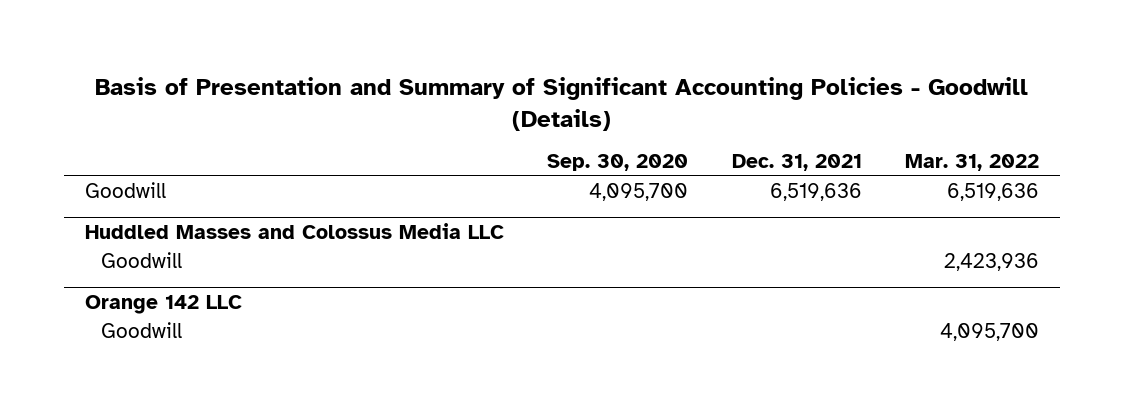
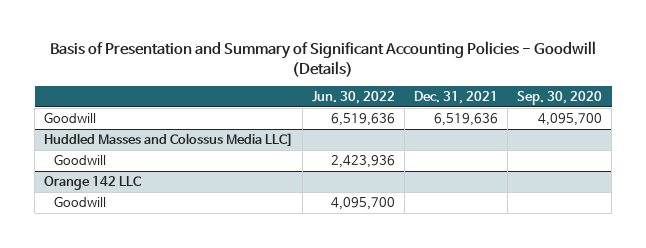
[904,154,1039,172] Mar. 31, 2022 -> none
none -> [312,90,396,104] Jun. 30, 2022
[85,223,505,240] Huddled Masses and Colossus Media LLC -> [44,132,294,147] Huddled Masses and Colossus Media LLC]

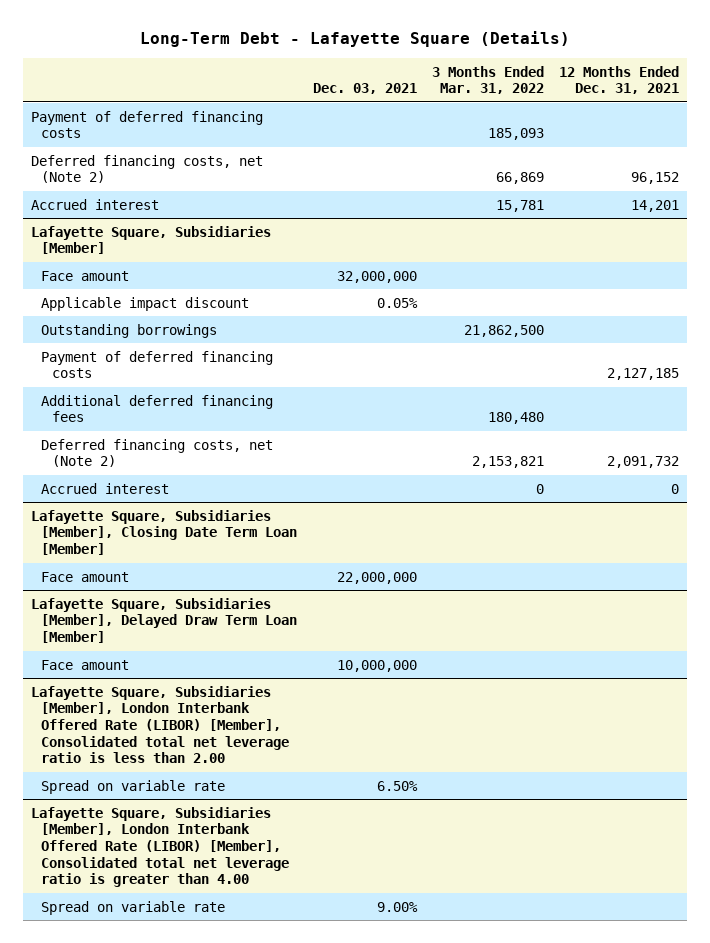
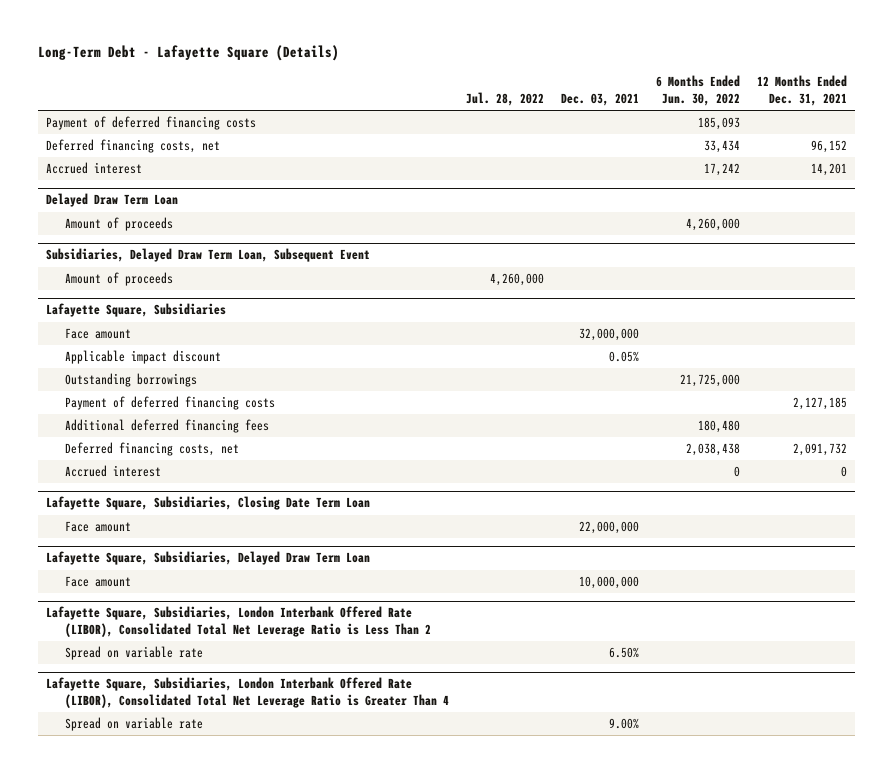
[431,65,544,95] 3 Months Ended Mar. 31, 2022 -> none
none -> [466,92,545,107] Jul. 28, 2022
none -> [656,75,741,107] 6 Months Ended Jun. 30, 2022
[30,154,263,184] Deferred financing costs, net (Note 2) -> [46,139,221,154] Deferred financing costs, net
none -> [46,193,179,208] Delayed Draw Term Loan
none -> [65,217,174,232] Amount of proceeds
none -> [46,248,371,263] Subsidiaries, Delayed Draw Term Loan, Subsequent Event
none -> [65,272,174,287] Amount of proceeds
[30,225,271,255] Lafayette Square, Subsidiaries [Member] -> [46,303,227,318] Lafayette Square, Subsidiaries
[41,438,274,468] Deferred financing costs, net (Note 2) -> [65,442,240,457] Deferred financing costs, net
[30,509,298,555] Lafayette Square, Subsidiaries [Member], Closing Date Term Loan [Member] -> [46,496,371,511] Lafayette Square, Subsidiaries, Closing Date Term Loan
[30,597,298,643] Lafayette Square, Subsidiaries [Member], Delayed Draw Term Loan [Member] -> [46,551,371,566] Lafayette Square, Subsidiaries, Delayed Draw Term Loan
[30,685,290,764] Lafayette Square, Subsidiaries [Member], London Interbank Offered Rate (LIBOR) [Member], Consolidated total net leverage ratio is less than 2.00 -> [46,606,432,638] Lafayette Square, Subsidiaries, London Interbank Offered Rate (LIBOR), Consolidated Total Net Leverage Ratio is Less Than 2
[30,806,290,888] Lafayette Square, Subsidiaries [Member], London Interbank Offered Rate (LIBOR) [Member], Consolidated total net leverage ratio is greater than 4.00 -> [46,677,450,709] Lafayette Square, Subsidiaries, London Interbank Offered Rate (LIBOR), Consolidated Total Net Leverage Ratio is Greater Than 4

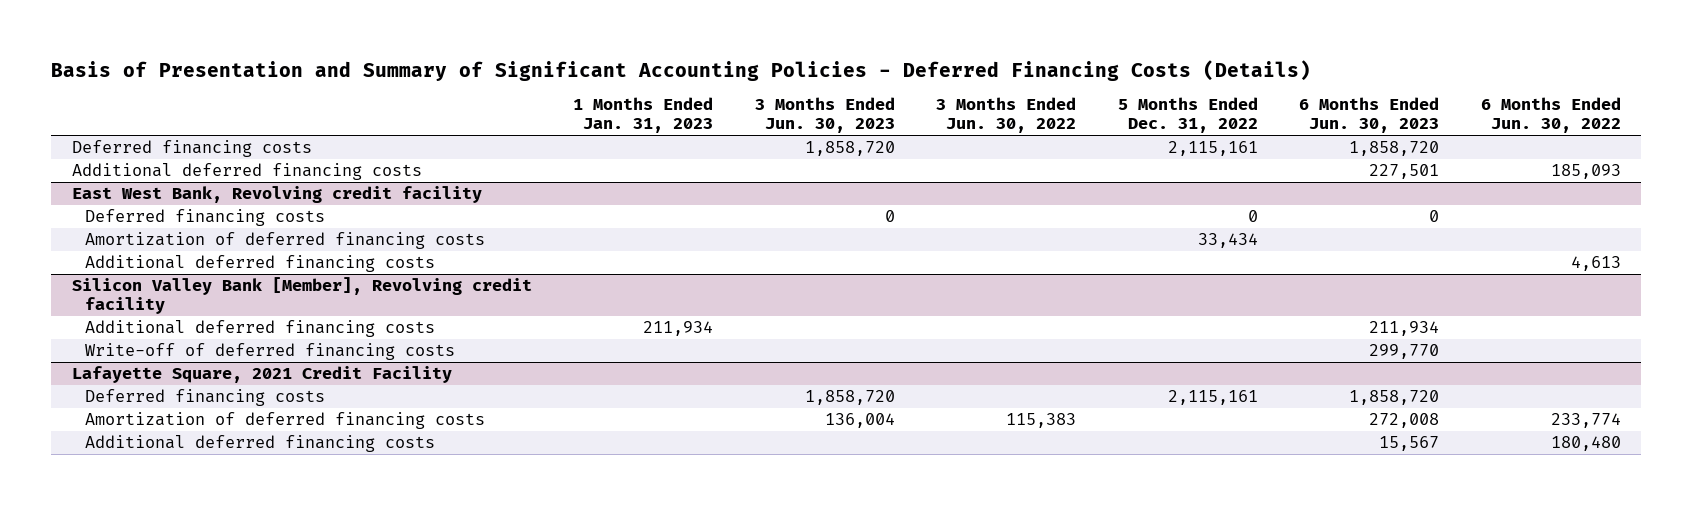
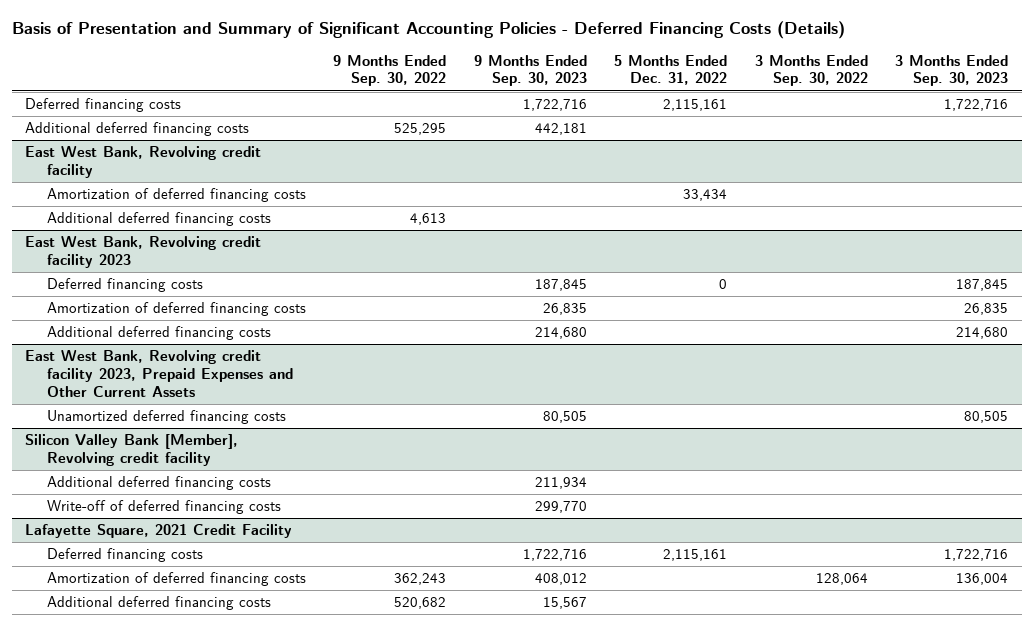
[573,97,714,134] 1 Months Ended Jan. 31, 2023 -> none
[754,97,895,134] 3 Months Ended Jun. 30, 2023 -> none
[936,97,1077,134] 3 Months Ended Jun. 30, 2022 -> none
[1299,97,1440,134] 6 Months Ended Jun. 30, 2023 -> none
[1480,97,1621,134] 6 Months Ended Jun. 30, 2022 -> none
none -> [333,54,447,87] 9 Months Ended Sep. 30, 2022
none -> [473,54,587,87] 9 Months Ended Sep. 30, 2023
none -> [754,54,868,87] 3 Months Ended Sep. 30, 2022
none -> [895,54,1009,87] 3 Months Ended Sep. 30, 2023
[84,209,325,227] Deferred financing costs -> none
none -> [25,236,262,269] East West Bank, Revolving credit facility 2023
none -> [46,278,203,293] Deferred financing costs
none -> [46,302,306,317] Amortization of deferred financing costs
none -> [46,326,271,341] Additional deferred financing costs
none -> [25,350,293,397] East West Bank, Revolving credit facility 2023, Prepaid Expenses and Other Current Assets
none -> [46,410,286,425] Unamortized deferred financing costs

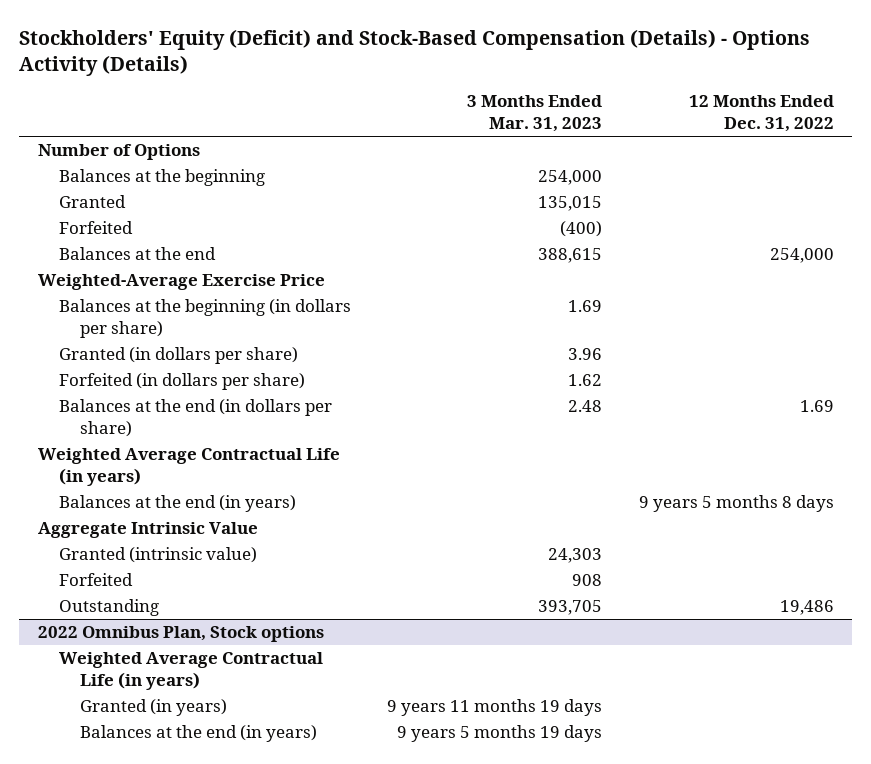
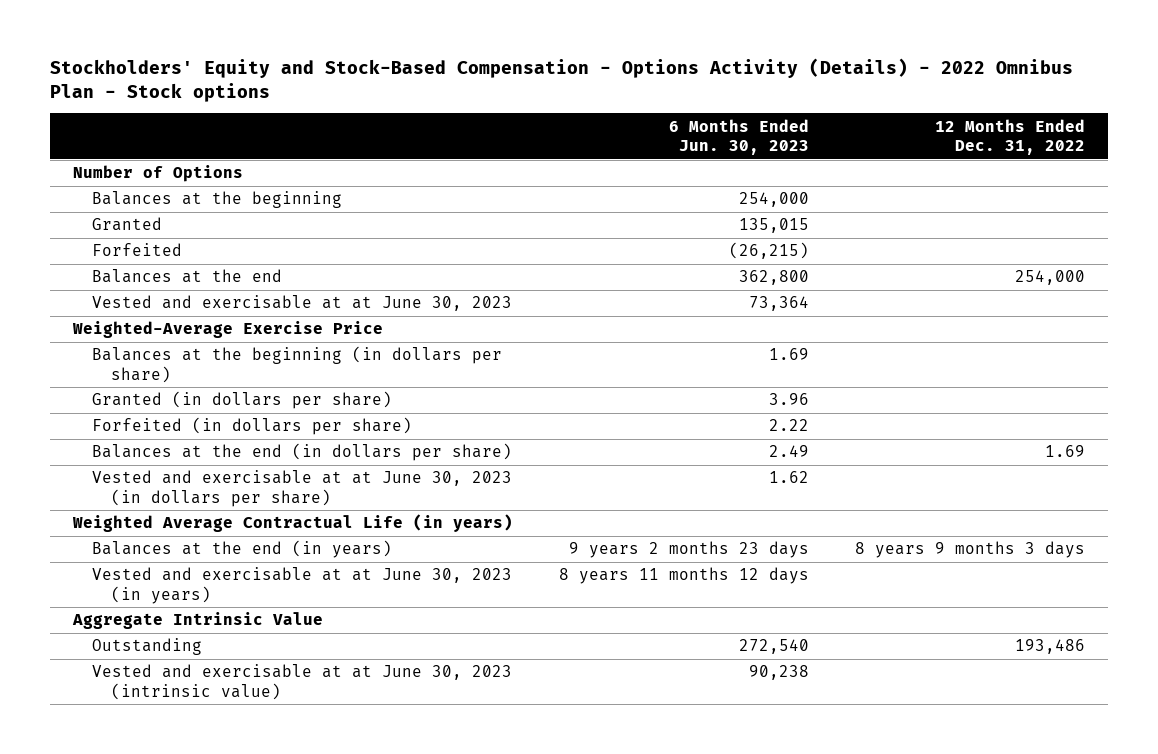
[19,29,811,77] Stockholders' Equity (Deficit) and Stock-Based Compensation (Details) - Options Activity (Details) -> [50,58,1074,103] Stockholders' Equity and Stock-Based Compensation - Options Activity (Details) - 2022 Omnibus Plan - Stock options
[467,95,603,132] 3 Months Ended Mar. 31, 2023 -> none
none -> [669,118,810,156] 6 Months Ended Jun. 30, 2023
none -> [92,295,513,312] Vested and exercisable at at June 30, 2023
none -> [92,470,513,507] Vested and exercisable at at June 30, 2023 (in dollars per share)
[638,495,834,513] 9 years 5 months 8 days -> [854,541,1085,559] 8 years 9 months 3 days
none -> [92,567,513,604] Vested and exercisable at at June 30, 2023 (in years)
[58,547,257,564] Granted (intrinsic value) -> none
[58,573,133,587] Forfeited -> none
[37,626,324,643] 2022 Omnibus Plan, Stock options -> none
[58,652,323,690] Weighted Average Contractual Life (in years) -> none
[79,699,227,717] Granted (in years) -> none
[79,725,317,743] Balances at the end (in years) -> none
[779,600,834,616] 19,486 -> [1014,639,1085,655] 193,486
none -> [92,664,513,700] Vested and exercisable at at June 30, 2023 (intrinsic value)

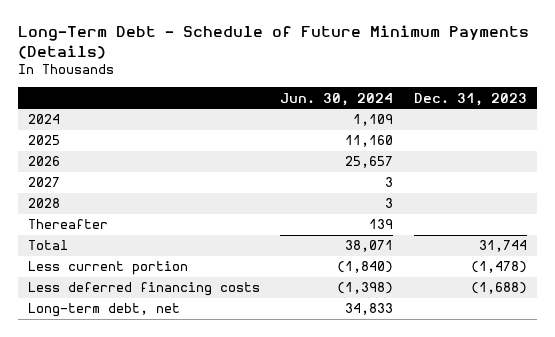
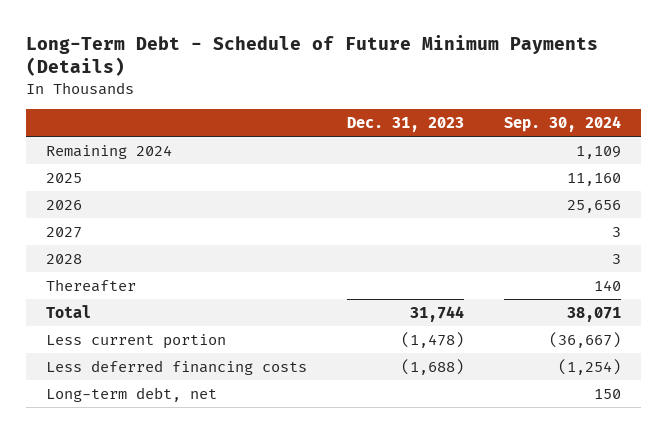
[280,92,394,106] Jun. 30, 2024 -> none
none -> [504,115,622,132] Sep. 30, 2024
[27,114,60,125] 2024 -> [46,144,173,159] Remaining 2024

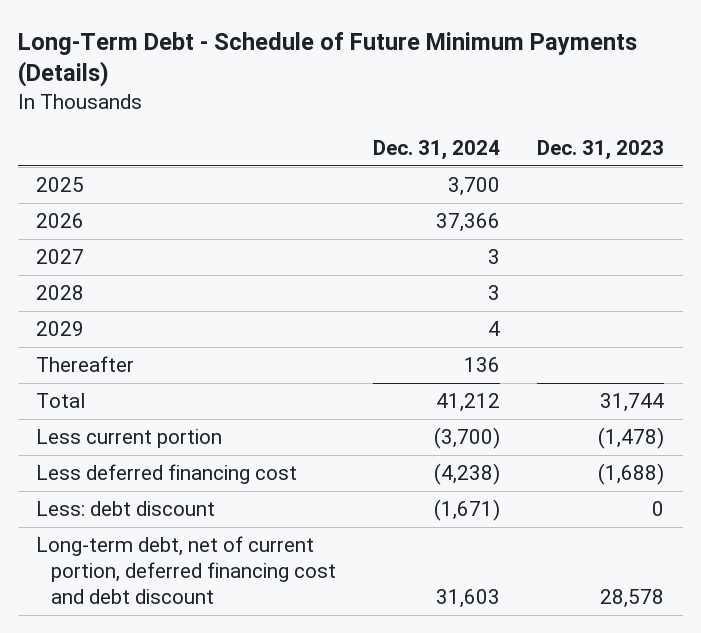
[504,115,622,132] Sep. 30, 2024 -> none
none -> [373,139,501,160] Dec. 31, 2024
[46,144,173,159] Remaining 2024 -> none
none -> [36,321,85,337] 2029
[46,386,218,402] Long-term debt, net -> none
[46,359,308,375] Less deferred financing costs -> [36,464,298,485] Less deferred financing cost
none -> [36,501,216,517] Less: debt discount
none -> [36,536,337,605] Long-term debt, net of current portion, deferred financing cost and debt discount

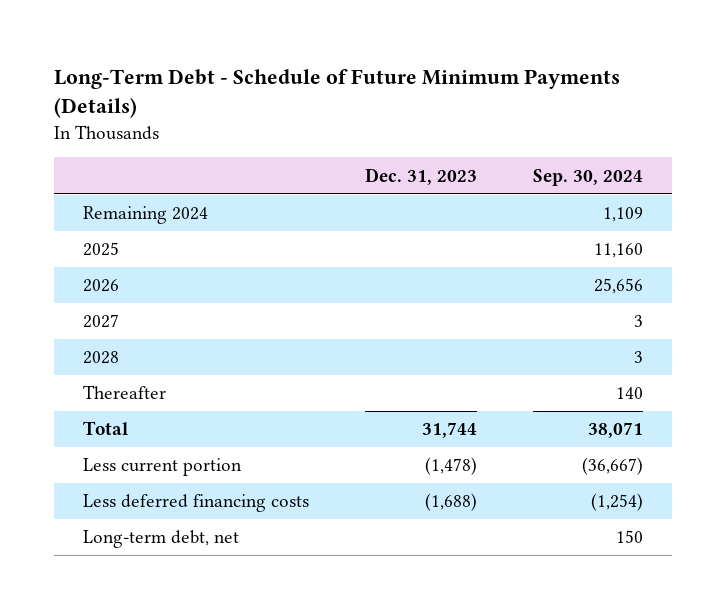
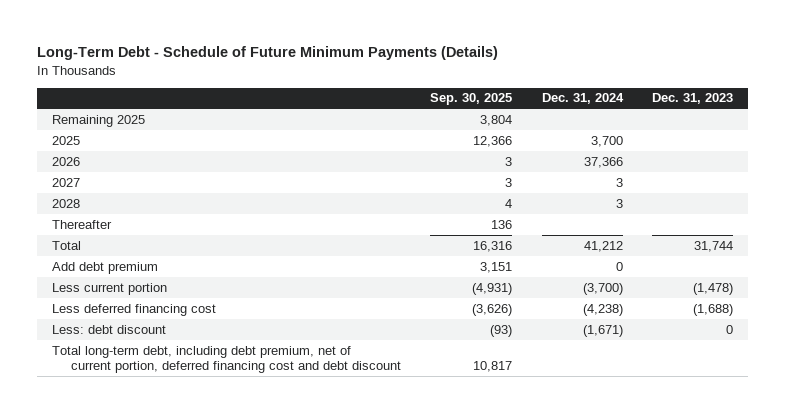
[533,168,644,186] Sep. 30, 2024 -> none
none -> [430,93,513,106] Sep. 30, 2025
none -> [541,93,624,105] Dec. 31, 2024
[82,206,208,225] Remaining 2024 -> [52,114,146,127] Remaining 2025
none -> [52,261,159,274] Add debt premium
[82,494,309,513] Less deferred financing costs -> [52,303,217,316] Less deferred financing cost
none -> [52,324,167,334] Less: debt discount
[82,530,239,549] Long-term debt, net -> [52,345,402,373] Total long-term debt, including debt premium, net of current portion, deferred financing cost and debt discount

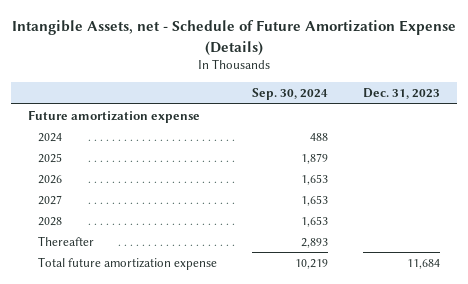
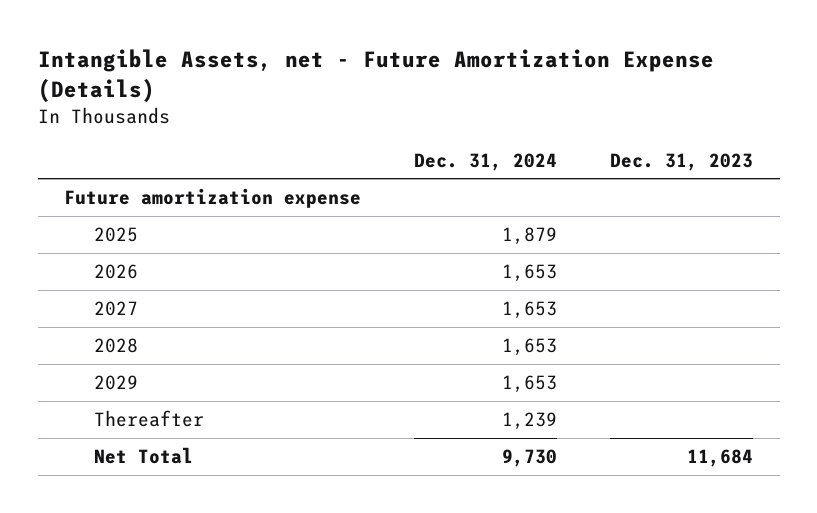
[12,20,457,56] Intangible Assets, net - Schedule of Future Amortization Expense (Details) -> [37,49,714,102] Intangible Assets, net - Future Amortization Expense (Details)
[252,88,329,101] Sep. 30, 2024 -> none
none -> [414,152,558,171] Dec. 31, 2024
[38,132,63,142] 2024 -> none
none -> [94,374,139,390] 2029
[38,256,218,270] Total future amortization expense -> [94,446,194,464] Net Total

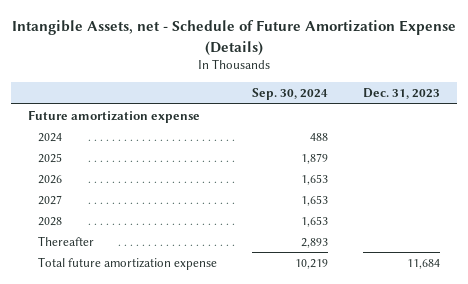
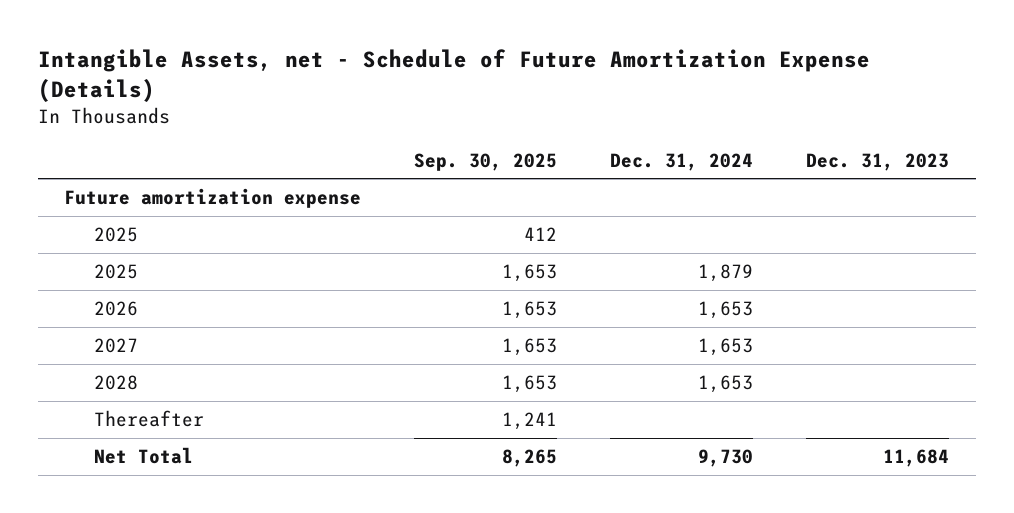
[252,88,329,101] Sep. 30, 2024 -> none
none -> [414,152,558,171] Sep. 30, 2025
none -> [610,152,754,171] Dec. 31, 2024
[38,132,63,142] 2024 -> none
none -> [94,263,139,279] 2025
[38,256,218,270] Total future amortization expense -> [94,446,194,464] Net Total

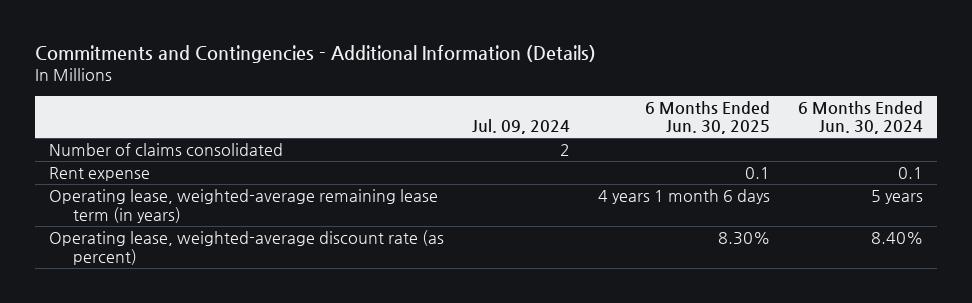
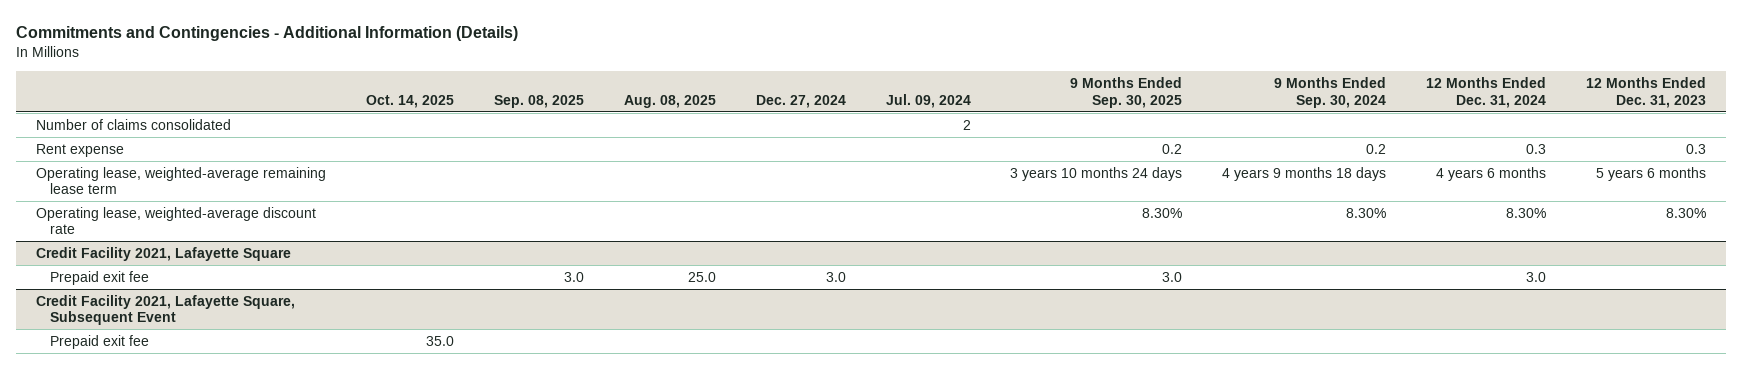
[644,100,770,135] 6 Months Ended Jun. 30, 2025 -> none
[798,100,924,135] 6 Months Ended Jun. 30, 2024 -> none
none -> [365,94,454,108] Oct. 14, 2025
none -> [493,94,584,108] Sep. 08, 2025
none -> [623,94,716,108] Aug. 08, 2025
none -> [755,94,846,108] Dec. 27, 2024
none -> [1070,76,1183,108] 9 Months Ended Sep. 30, 2025
none -> [1274,76,1387,108] 9 Months Ended Sep. 30, 2024
none -> [1426,76,1547,108] 12 Months Ended Dec. 31, 2024
none -> [1586,76,1707,108] 12 Months Ended Dec. 31, 2023
[48,189,438,223] Operating lease, weighted-average remaining lease term (in years) -> [36,166,327,195] Operating lease, weighted-average remaining lease term
[48,230,444,265] Operating lease, weighted-average discount rate (as percent) -> [36,206,317,235] Operating lease, weighted-average discount rate
none -> [36,246,292,261] Credit Facility 2021, Lafayette Square
none -> [50,270,150,285] Prepaid exit fee
none -> [36,294,296,326] Credit Facility 2021, Lafayette Square, Subsequent Event
none -> [50,334,150,349] Prepaid exit fee

